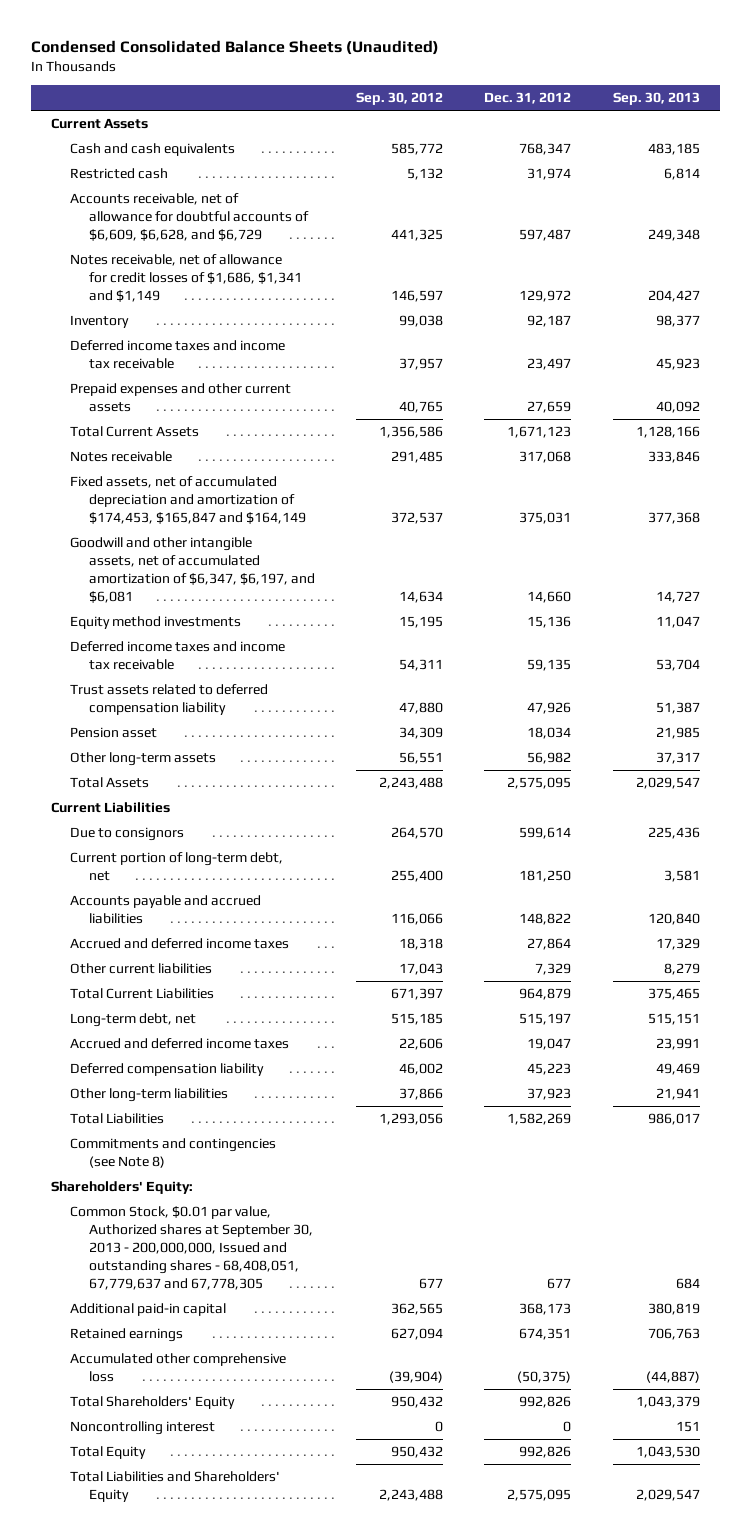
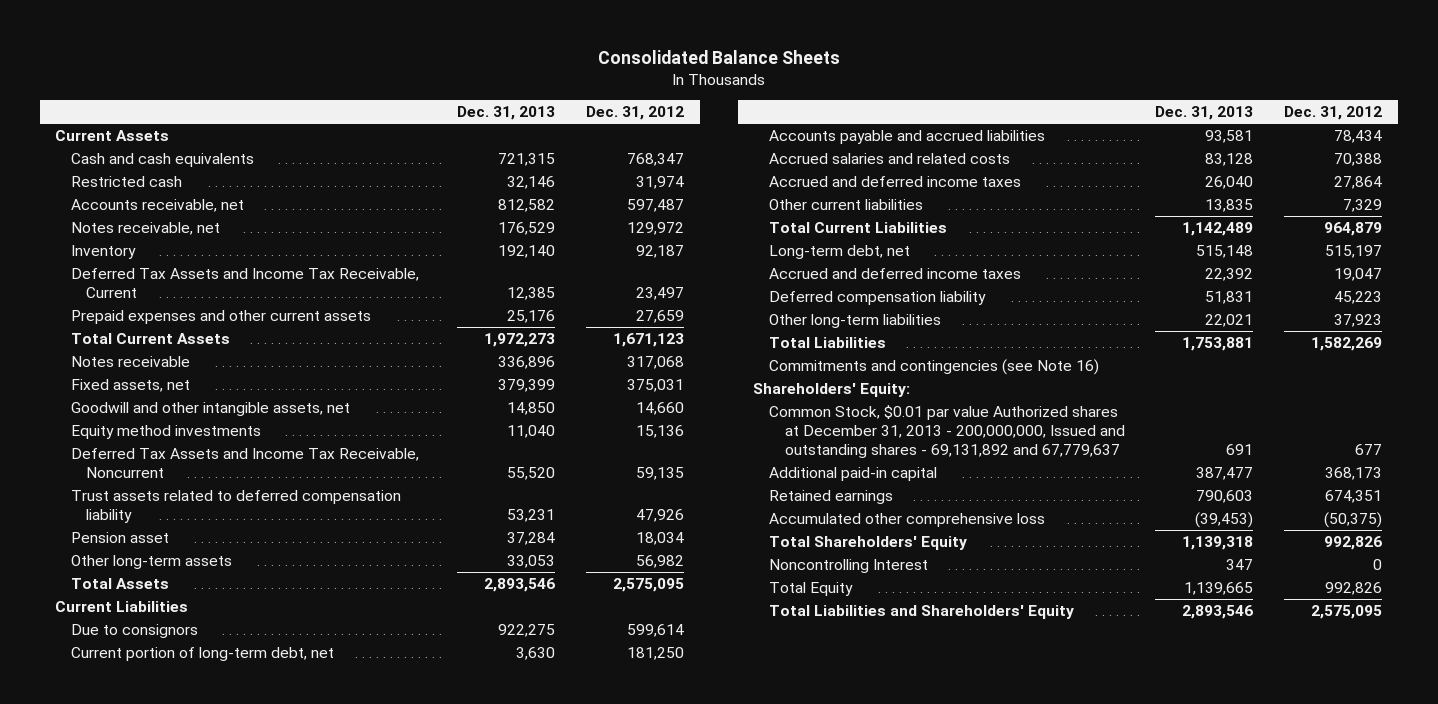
[30,40,439,56] Condensed Consolidated Balance Sheets (Unaudited) -> [597,49,840,64] Consolidated Balance Sheets
[356,91,444,105] Sep. 30, 2012 -> none
[612,91,700,105] Sep. 30, 2013 -> none
none -> [457,106,556,121] Dec. 31, 2013
[70,193,309,242] Accounts receivable, net of allowance for doubtful accounts of $6,609, $6,628, and $6,729 -> [70,199,244,213] Accounts receivable, net
[70,254,302,303] Notes receivable, net of allowance for credit losses of $1,686, $1,341 and $1,149 -> [70,222,220,236] Notes receivable, net
[70,340,286,370] Deferred income taxes and income tax receivable -> [70,268,419,299] Deferred Tax Assets and Income Tax Receivable, Current
[70,476,306,525] Fixed assets, net of accumulated depreciation and amortization of $174,453, $165,847 and $164,149 -> [70,379,190,393] Fixed assets, net
[70,537,315,604] Goodwill and other intangible assets, net of accumulated amortization of $6,347, $6,197, and $6,081 -> [70,402,350,417] Goodwill and other intangible assets, net
[70,641,286,671] Deferred income taxes and income tax receivable -> [70,448,419,479] Deferred Tax Assets and Income Tax Receivable, Noncurrent
[519,913,572,926] 148,822 -> [1334,130,1383,144] 78,434
none -> [768,153,1010,165] Accrued salaries and related costs
[70,1138,277,1169] Commitments and contingencies (see Note 8) -> [768,359,1099,376] Commitments and contingencies (see Note 16)
[70,1206,313,1291] Common Stock, $0.01 par value, Authorized shares at September 30, 2013 - 200,000,000, Issued and outstanding shares - 68,408,051, 67,779,637 and 67,778,305 -> [768,405,1125,459] Common Stock, $0.01 par value Authorized shares at December 31, 2013 - 200,000,000, Issued and outstanding shares - 69,131,892 and 67,779,637
[70,1421,216,1436] Noncontrolling interest -> [768,559,928,574] Noncontrolling Interest

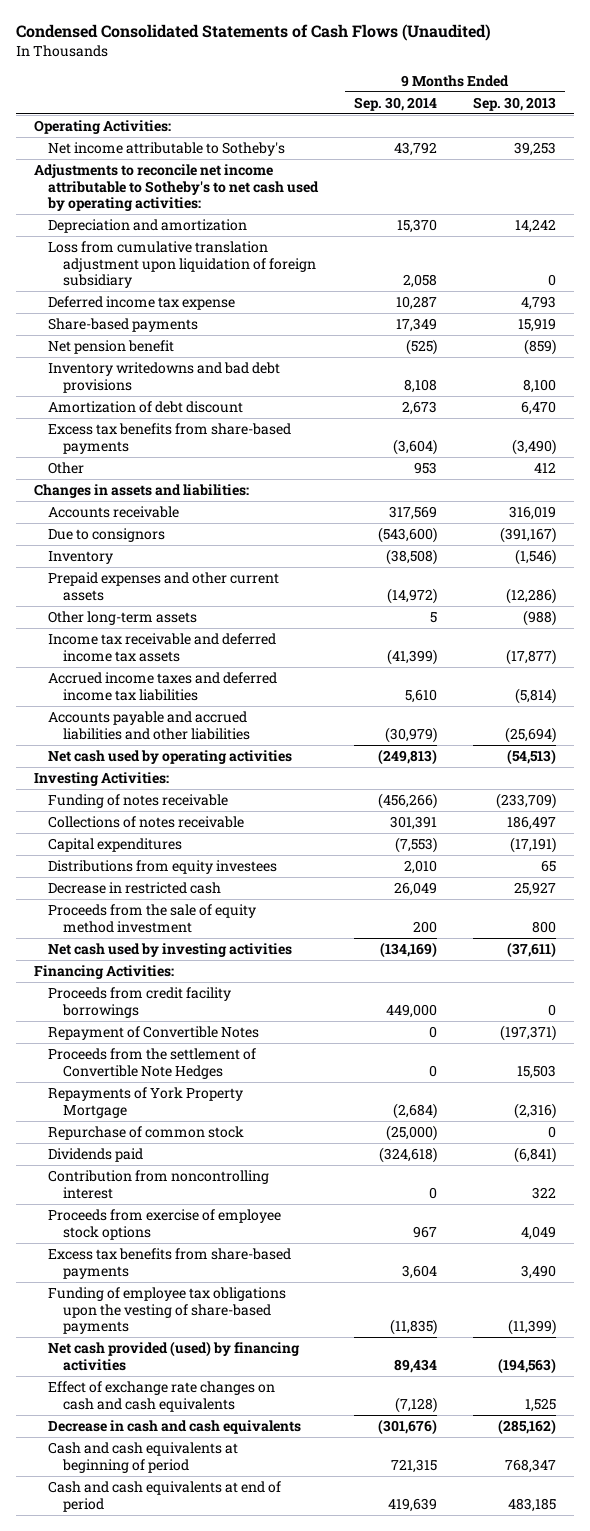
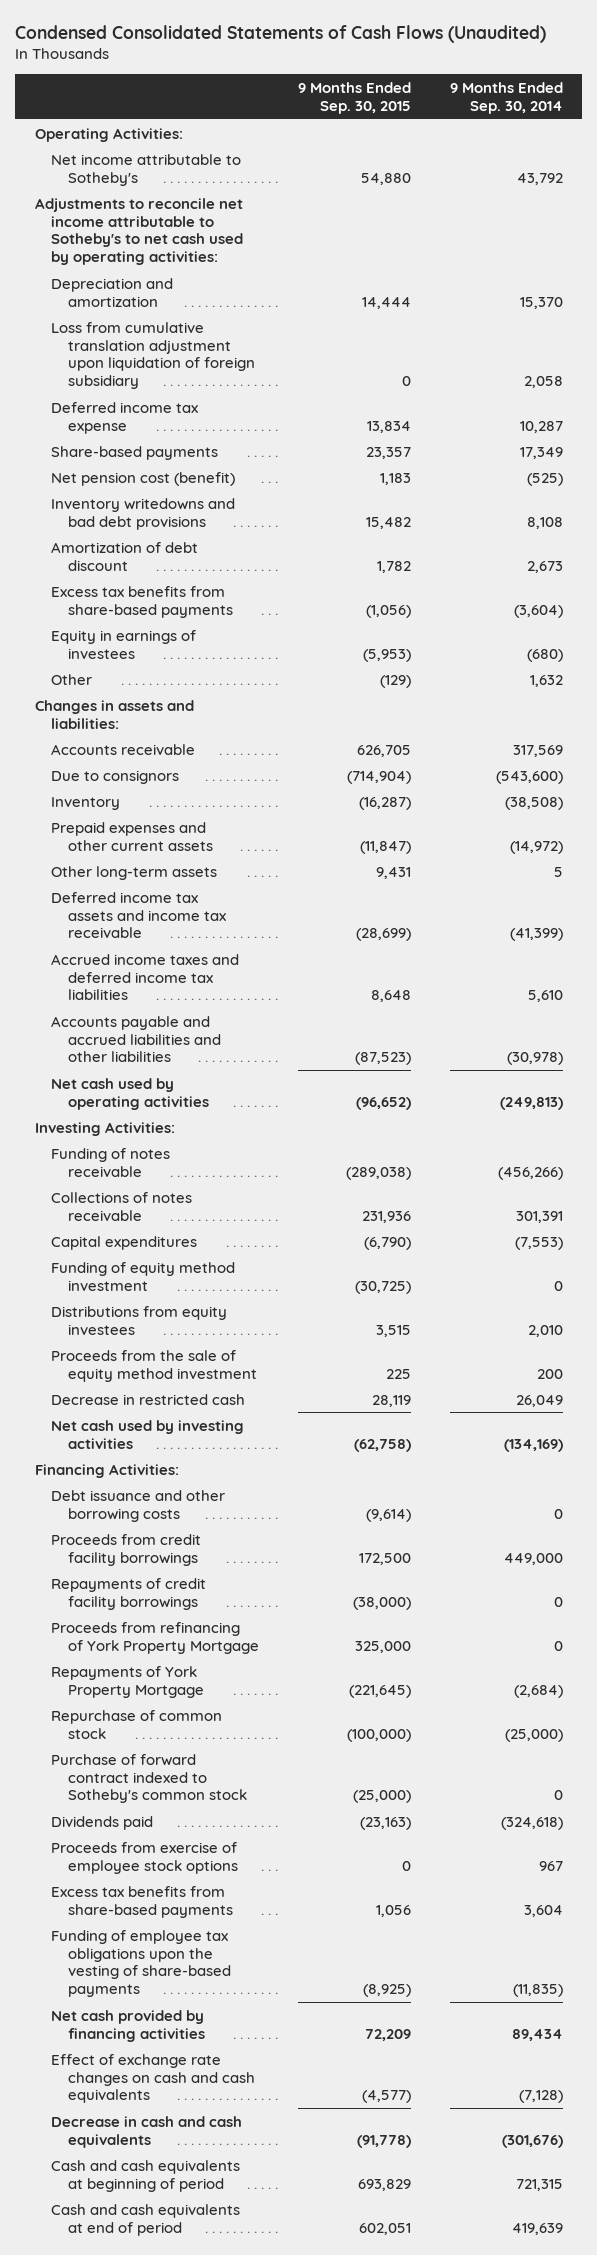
[473,96,557,111] Sep. 30, 2013 -> none
none -> [297,81,411,114] 9 Months Ended Sep. 30, 2015
[48,339,175,354] Net pension benefit -> [51,471,236,486] Net pension cost (benefit)
none -> [51,629,197,659] Equity in earnings of investees
[414,461,438,474] 953 -> [529,674,563,687] 1,632
[48,632,277,662] Income tax receivable and deferred income tax assets -> [51,891,226,939] Deferred income tax assets and income tax receivable
[385,726,438,743] (30,979) -> [506,1052,563,1066] (30,978)
none -> [51,1261,236,1291] Funding of equity method investment
[48,881,222,894] Decrease in restricted cash -> [51,1393,246,1405] Decrease in restricted cash
none -> [51,1489,226,1522] Debt issuance and other borrowing costs
[48,1025,260,1040] Repayment of Convertible Notes -> none
[48,1047,257,1079] Proceeds from the settlement of Convertible Note Hedges -> none
none -> [51,1577,207,1610] Repayments of credit facility borrowings
none -> [51,1621,259,1654] Proceeds from refinancing of York Property Mortgage
none -> [51,1753,247,1804] Purchase of forward contract indexed to Sotheby's common stock
[48,1169,270,1199] Contribution from noncontrolling interest -> none
[48,1340,301,1371] Net cash provided (used) by financing activities -> [51,2009,205,2042] Net cash provided by financing activities

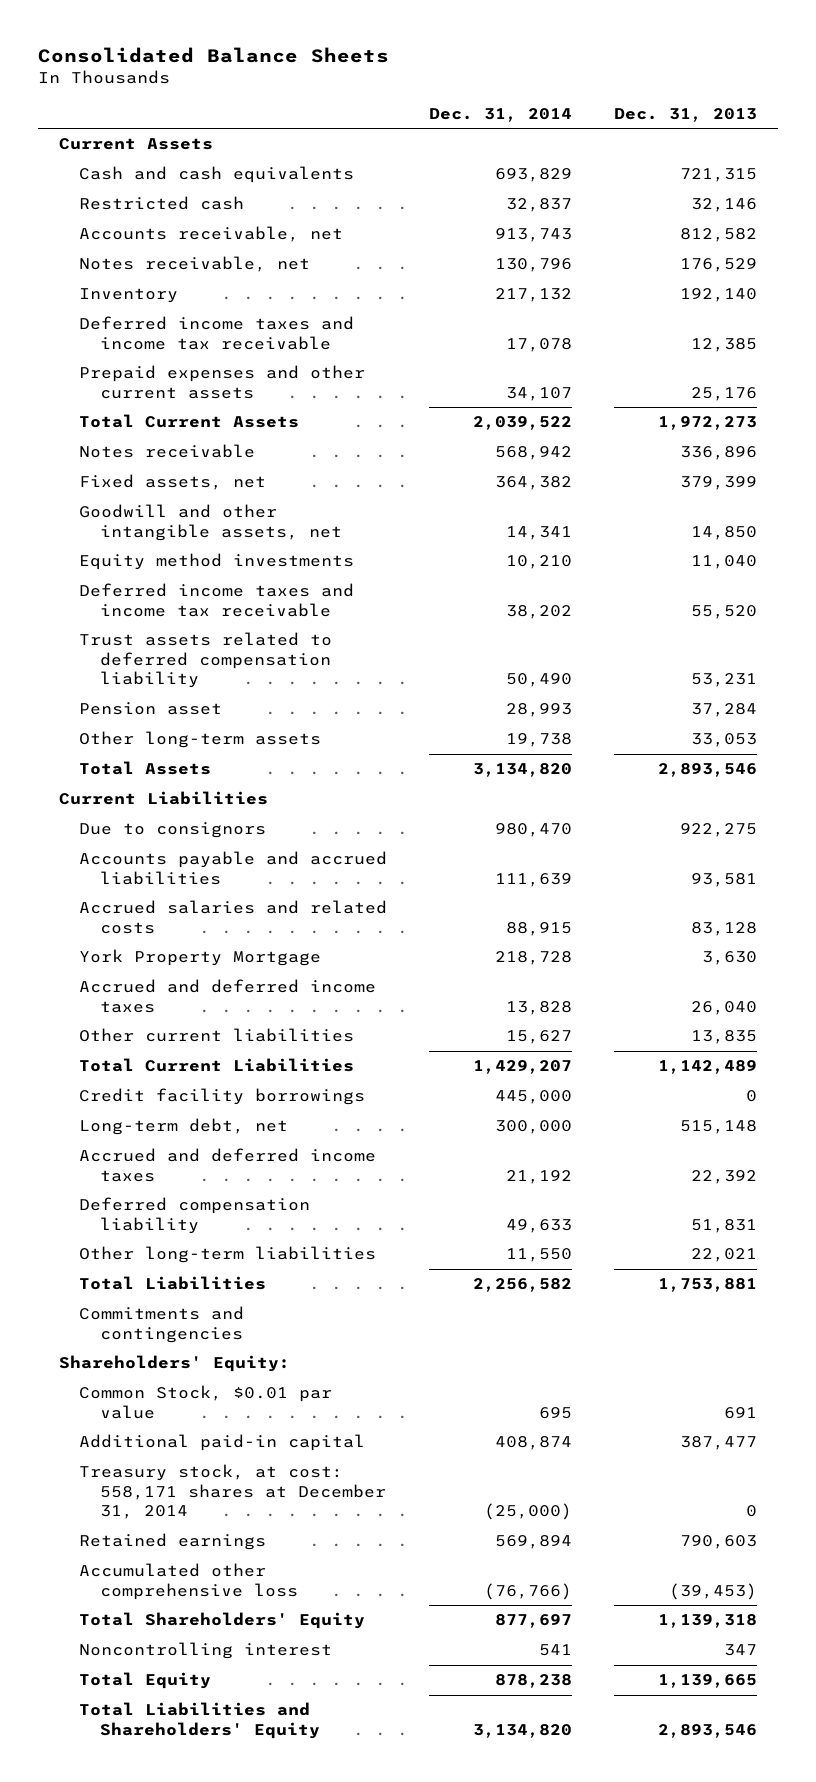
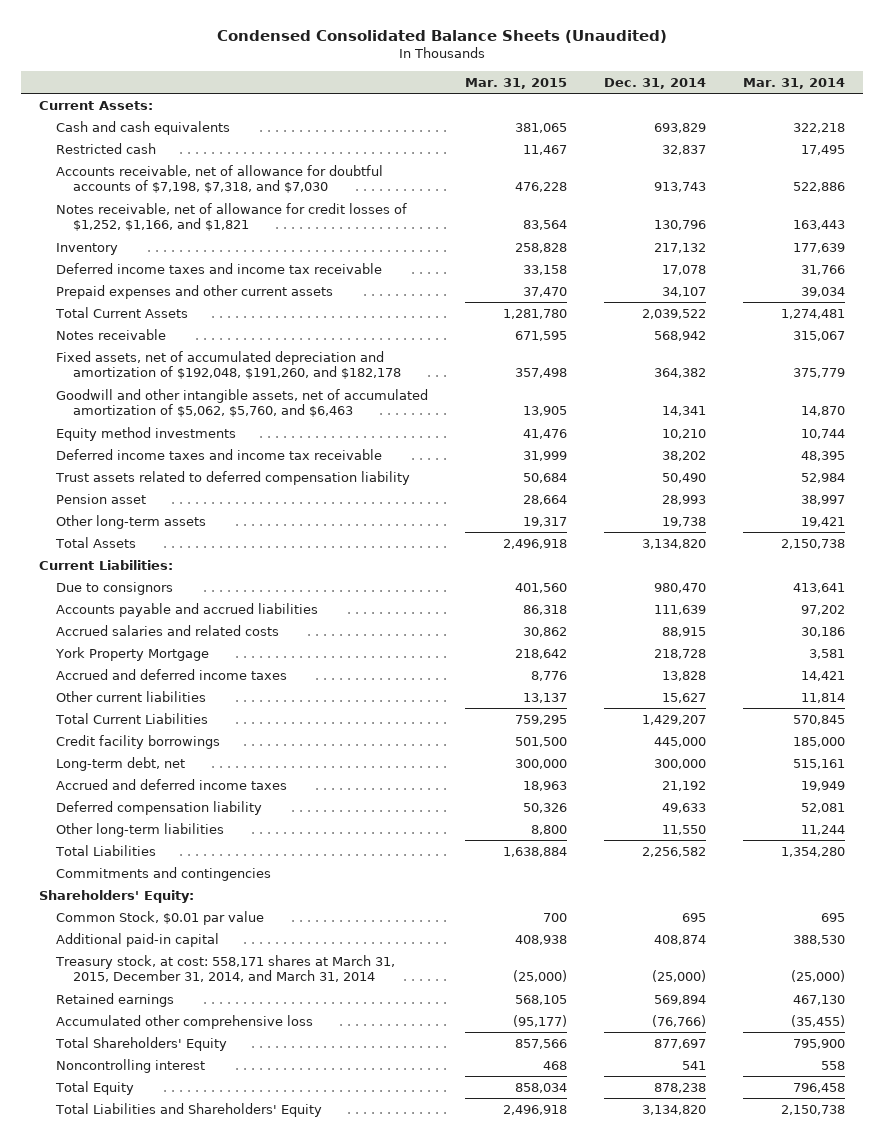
[37,46,389,63] Consolidated Balance Sheets -> [217,29,668,43] Condensed Consolidated Balance Sheets (Unaudited)
[613,107,757,122] Dec. 31, 2013 -> none
none -> [465,77,568,89] Mar. 31, 2015
none -> [742,77,845,89] Mar. 31, 2014
[58,138,213,151] Current Assets -> [39,100,154,110] Current Assets:
[79,226,344,243] Accounts receivable, net -> [56,164,384,194] Accounts receivable, net of allowance for doubtful accounts of $7,198, $7,318, and $7,030
[79,256,311,273] Notes receivable, net -> [56,202,408,232] Notes receivable, net of allowance for credit losses of $1,252, $1,166, and $1,821
[79,474,267,491] Fixed assets, net -> [56,350,402,380] Fixed assets, net of accumulated depreciation and amortization of $192,048, $191,260, and $182,178
[79,504,343,541] Goodwill and other intangible assets, net -> [56,388,429,418] Goodwill and other intangible assets, net of accumulated amortization of $5,062, $5,760, and $6,463
[58,791,268,806] Current Liabilities -> [39,559,174,570] Current Liabilities:
[79,1464,387,1520] Treasury stock, at cost: 558,171 shares at December 31, 2014 -> [55,954,396,983] Treasury stock, at cost: 558,171 shares at March 31, 2015, December 31, 2014, and March 31, 2014

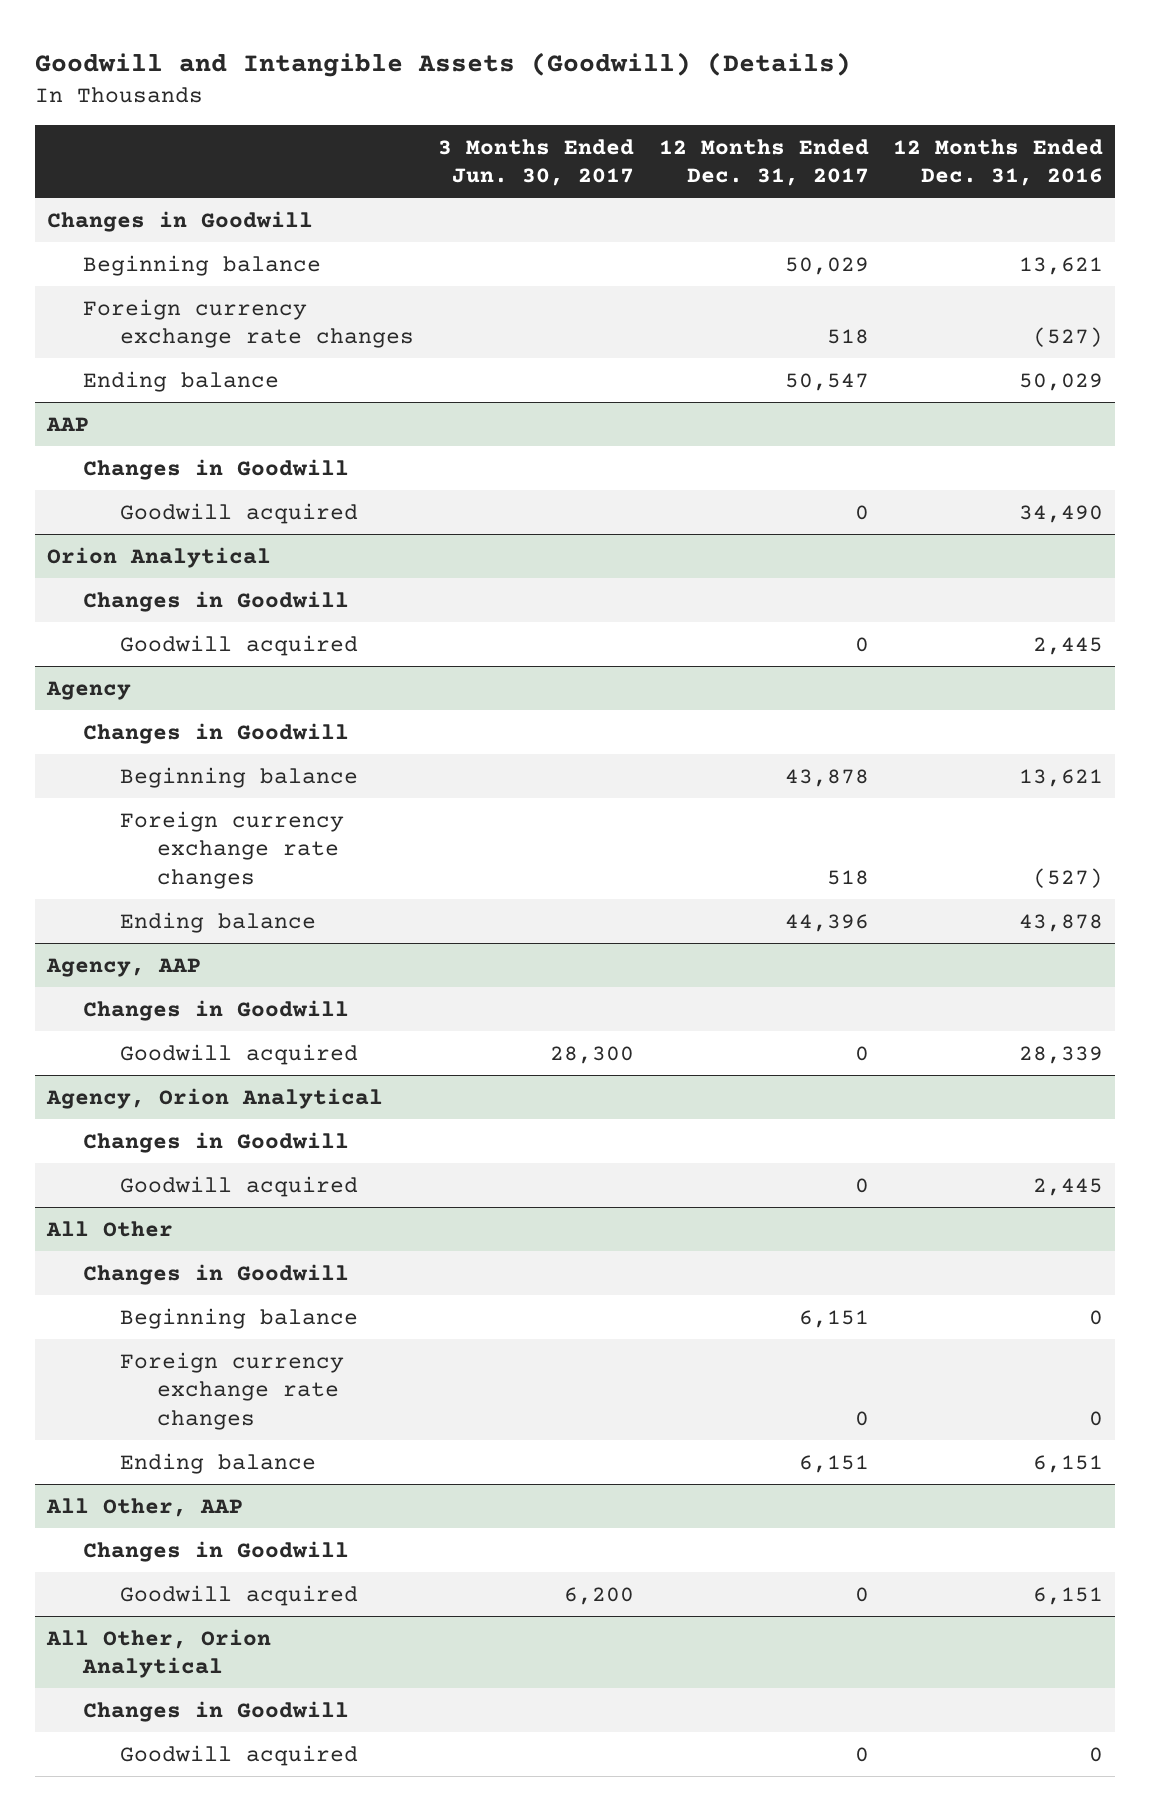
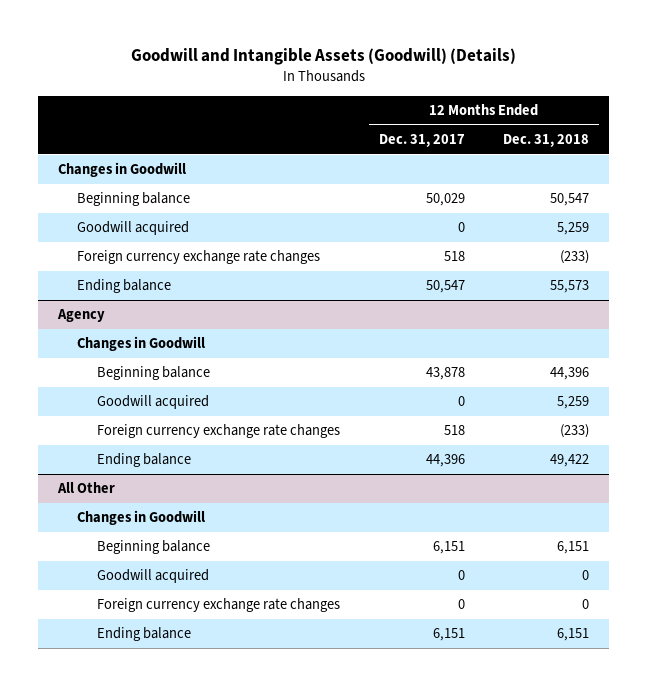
[438,138,635,187] 3 Months Ended Jun. 30, 2017 -> none
[892,138,1103,187] 12 Months Ended Dec. 31, 2016 -> none
none -> [503,134,590,148] Dec. 31, 2018
none -> [77,221,190,236] Goodwill acquired
[45,416,89,431] AAP -> none
[83,458,350,480] Changes in Goodwill -> none
[120,502,359,524] Goodwill acquired -> none
[46,546,271,568] Orion Analytical -> none
[83,590,350,612] Changes in Goodwill -> none
[120,634,359,656] Goodwill acquired -> none
none -> [96,395,209,410] Goodwill acquired
[45,957,201,977] Agency, AAP -> none
[83,999,350,1021] Changes in Goodwill -> none
[120,1043,359,1065] Goodwill acquired -> none
[45,1087,383,1109] Agency, Orion Analytical -> none
[83,1131,350,1153] Changes in Goodwill -> none
[120,1175,359,1197] Goodwill acquired -> none
none -> [96,569,209,584] Goodwill acquired
[45,1497,243,1517] All Other, AAP -> none
[83,1540,350,1562] Changes in Goodwill -> none
[120,1584,359,1606] Goodwill acquired -> none
[45,1628,271,1679] All Other, Orion Analytical -> none
[83,1700,350,1722] Changes in Goodwill -> none
[120,1744,359,1766] Goodwill acquired -> none

